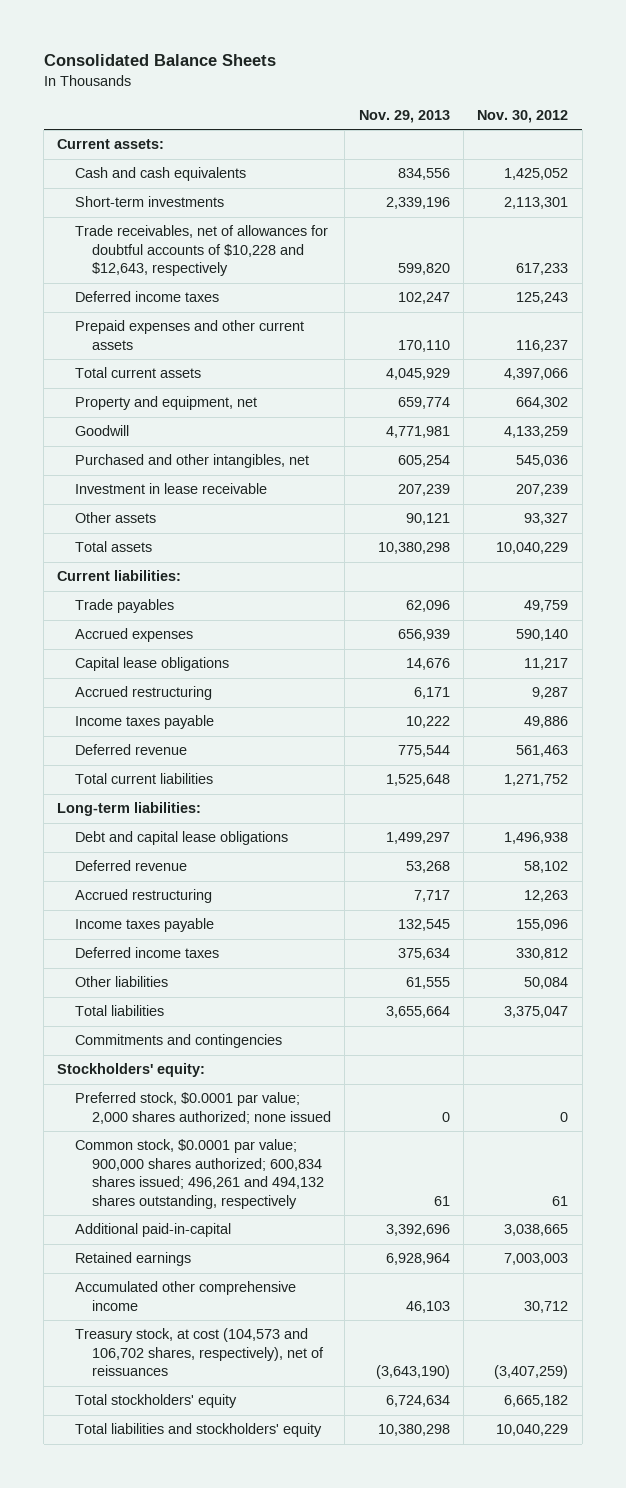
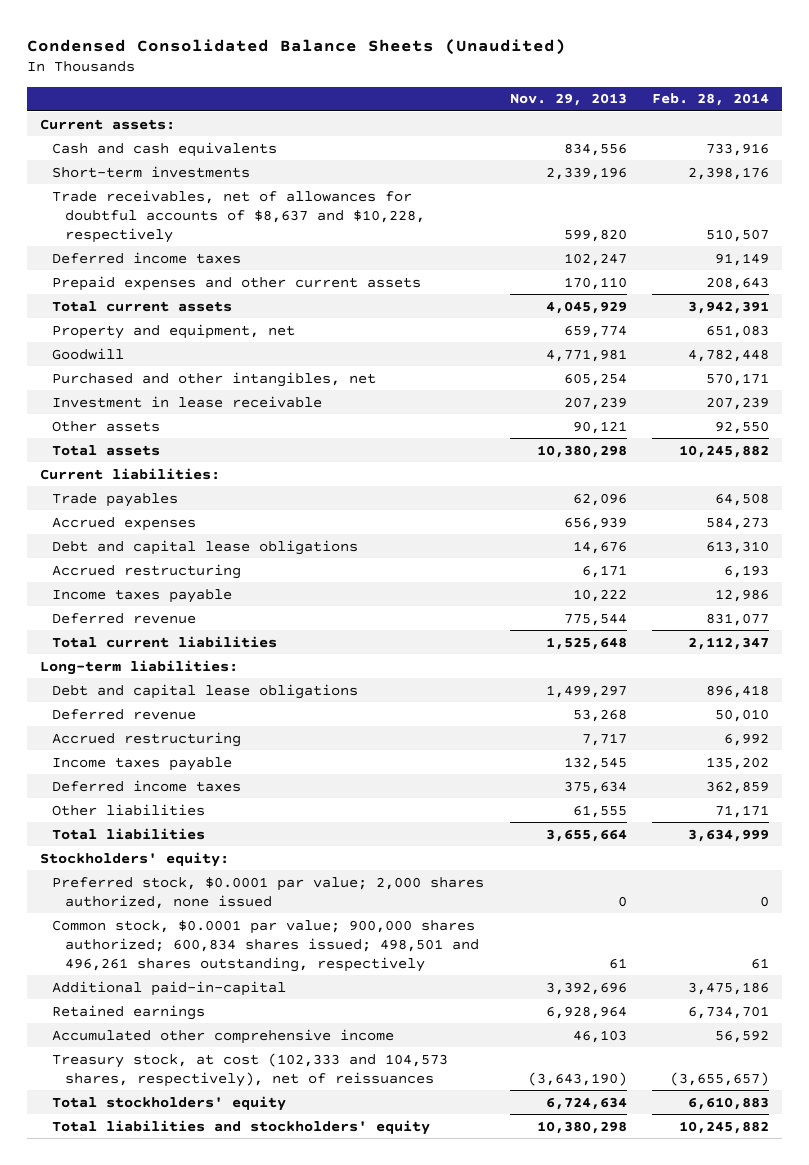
[43,54,276,67] Consolidated Balance Sheets -> [27,38,567,55] Condensed Consolidated Balance Sheets (Unaudited)
[477,109,569,123] Nov. 30, 2012 -> none
none -> [652,93,770,107] Feb. 28, 2014
[74,225,328,277] Trade receivables, net of allowances for doubtful accounts of $10,228 and $12,643, respectively -> [52,189,425,243] Trade receivables, net of allowances for doubtful accounts of $8,637 and $10,228, respectively
[74,657,229,672] Capital lease obligations -> [52,539,359,555] Debt and capital lease obligations
[74,1034,282,1049] Commitments and contingencies -> none
[74,1092,331,1124] Preferred stock, $0.0001 par value; 2,000 shares authorized; none issued -> [52,876,485,909] Preferred stock, $0.0001 par value; 2,000 shares authorized, none issued
[74,1139,324,1209] Common stock, $0.0001 par value; 900,000 shares authorized; 600,834 shares issued; 496,261 and 494,132 shares outstanding, respectively -> [52,919,479,972] Common stock, $0.0001 par value; 900,000 shares authorized; 600,834 shares issued; 498,501 and 496,261 shares outstanding, respectively
[74,1328,324,1377] Treasury stock, at cost (104,573 and 106,702 shares, respectively), net of reissuances -> [52,1052,449,1087] Treasury stock, at cost (102,333 and 104,573 shares, respectively), net of reissuances

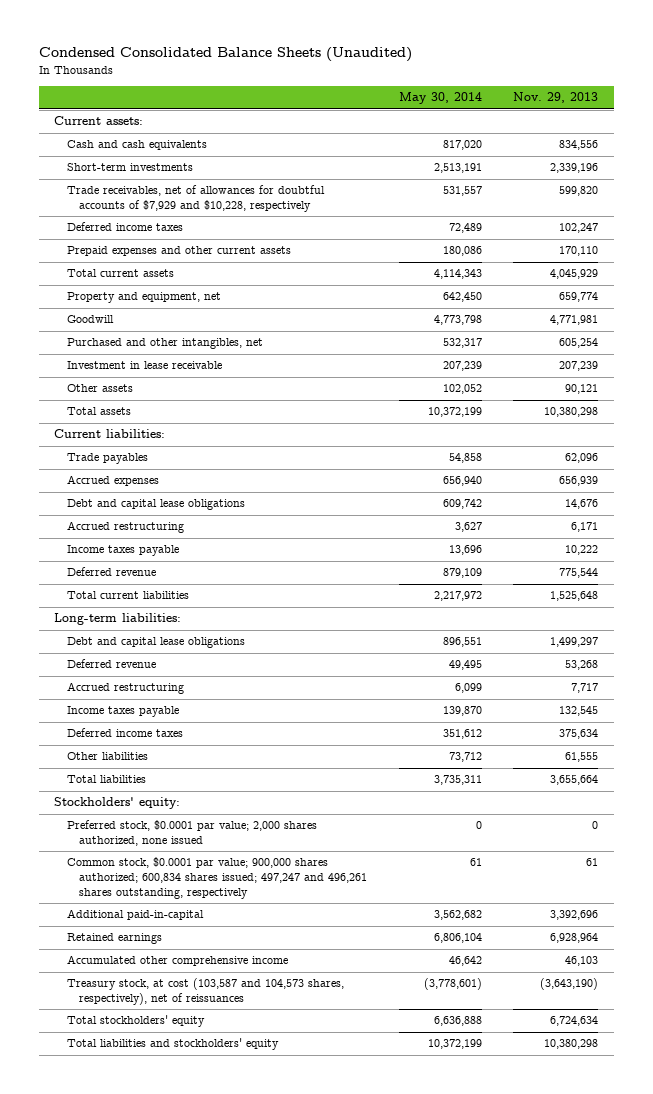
[652,93,770,107] Feb. 28, 2014 -> none
none -> [398,92,482,105] May 30, 2014
[52,189,425,243] Trade receivables, net of allowances for doubtful accounts of $8,637 and $10,228, respectively -> [66,185,325,213] Trade receivables, net of allowances for doubtful accounts of $7,929 and $10,228, respectively
[52,919,479,972] Common stock, $0.0001 par value; 900,000 shares authorized; 600,834 shares issued; 498,501 and 496,261 shares outstanding, respectively -> [66,857,367,899] Common stock, $0.0001 par value; 900,000 shares authorized; 600,834 shares issued; 497,247 and 496,261 shares outstanding, respectively
[52,1052,449,1087] Treasury stock, at cost (102,333 and 104,573 shares, respectively), net of reissuances -> [66,978,344,1006] Treasury stock, at cost (103,587 and 104,573 shares, respectively), net of reissuances

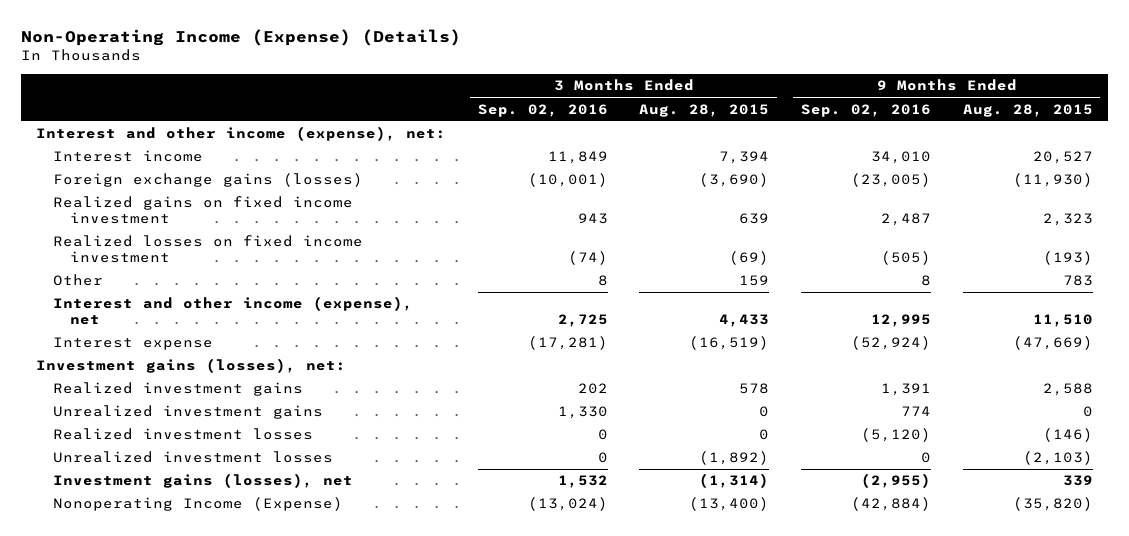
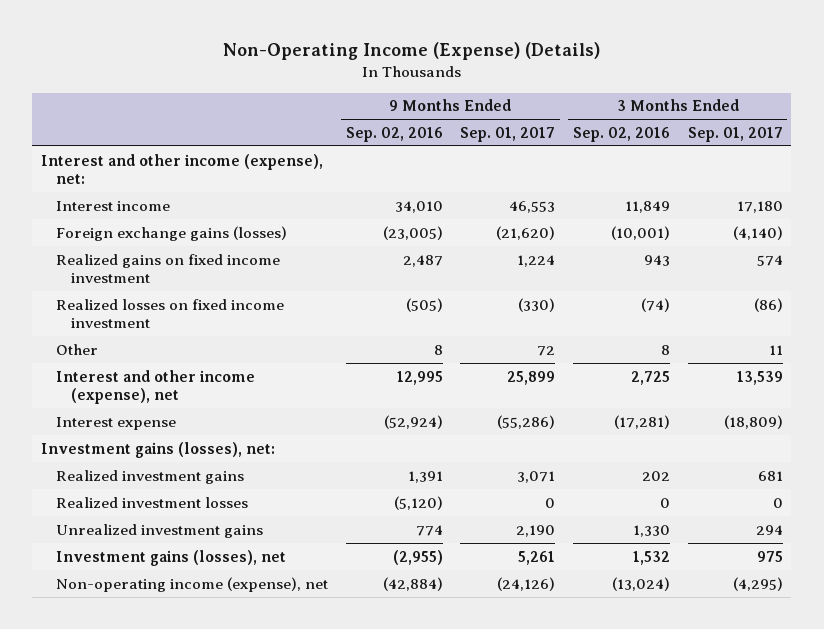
[639,103,770,117] Aug. 28, 2015 -> none
[962,103,1093,117] Aug. 28, 2015 -> none
none -> [460,126,556,142] Sep. 01, 2017
none -> [687,126,783,142] Sep. 01, 2017
[53,451,334,464] Unrealized investment losses -> none
[53,405,324,420] Unrealized investment gains -> [56,523,264,538] Unrealized investment gains
[53,497,344,512] Nonoperating Income (Expense) -> [56,576,329,592] Non-operating income (expense), net

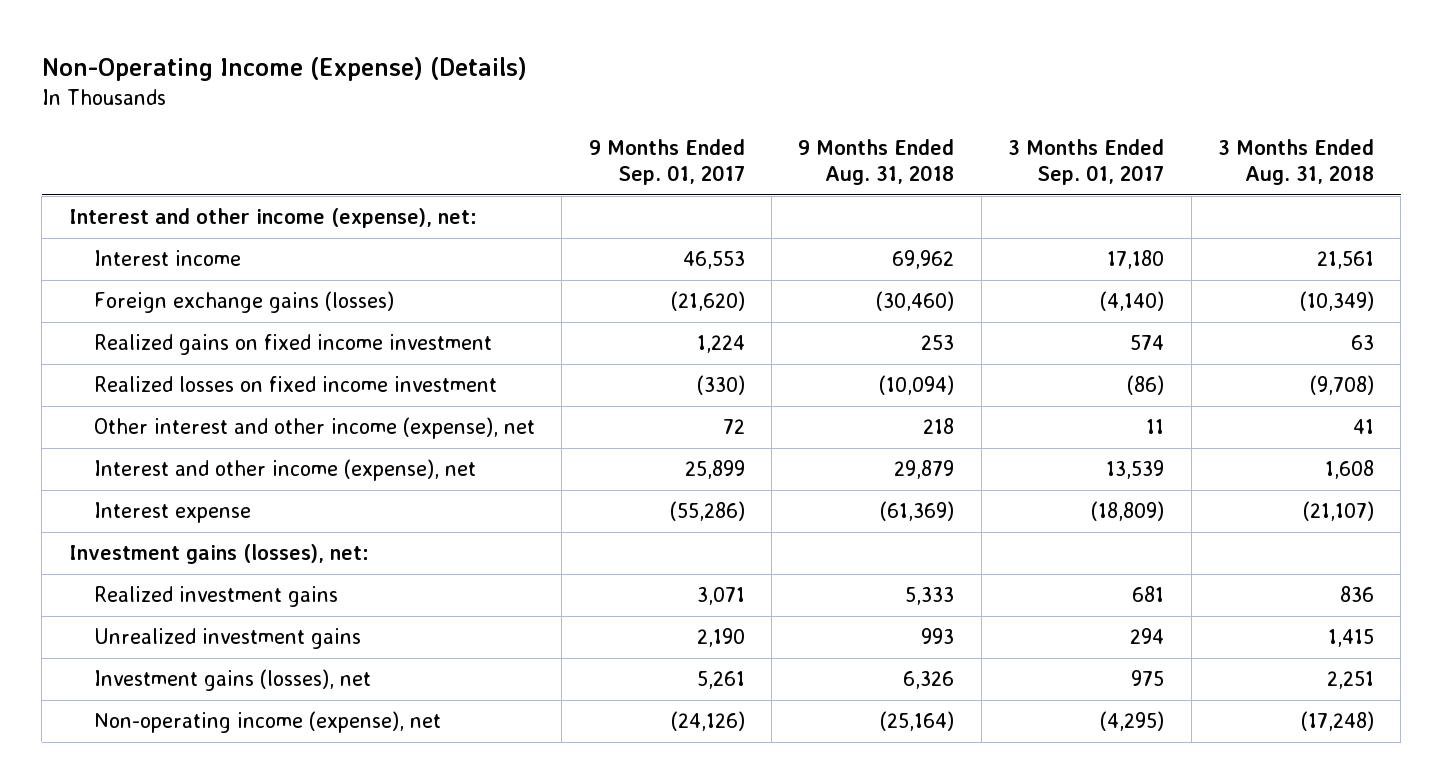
[345,126,443,142] Sep. 02, 2016 -> none
[572,126,670,142] Sep. 02, 2016 -> none
none -> [798,138,955,186] 9 Months Ended Aug. 31, 2018
none -> [1218,138,1375,186] 3 Months Ended Aug. 31, 2018
[56,343,99,355] Other -> [93,417,535,440] Other interest and other income (expense), net
[56,496,249,508] Realized investment losses -> none

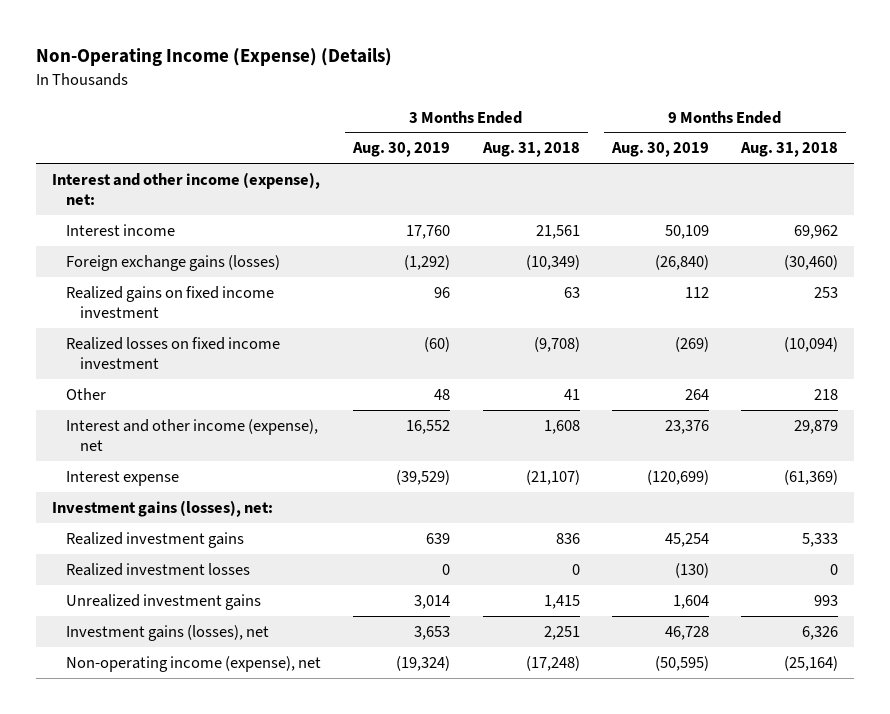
[588,138,745,186] 9 Months Ended Sep. 01, 2017 -> none
[1008,138,1165,186] 3 Months Ended Sep. 01, 2017 -> none
none -> [352,142,451,158] Aug. 30, 2019
none -> [610,142,709,158] Aug. 30, 2019
[93,417,535,440] Other interest and other income (expense), net -> [66,387,107,400] Other
none -> [66,562,251,576] Realized investment losses

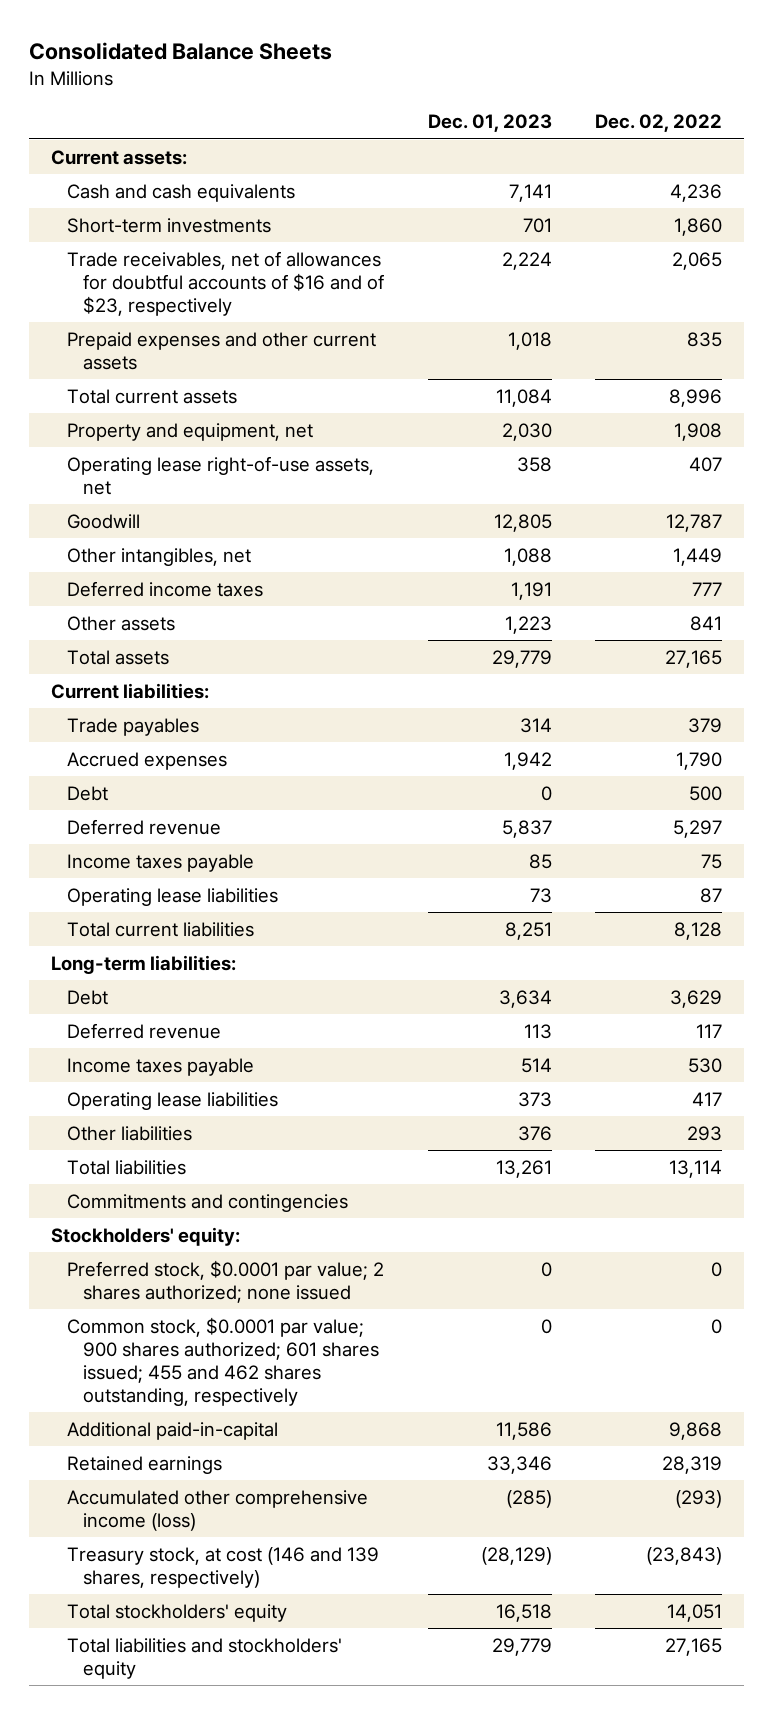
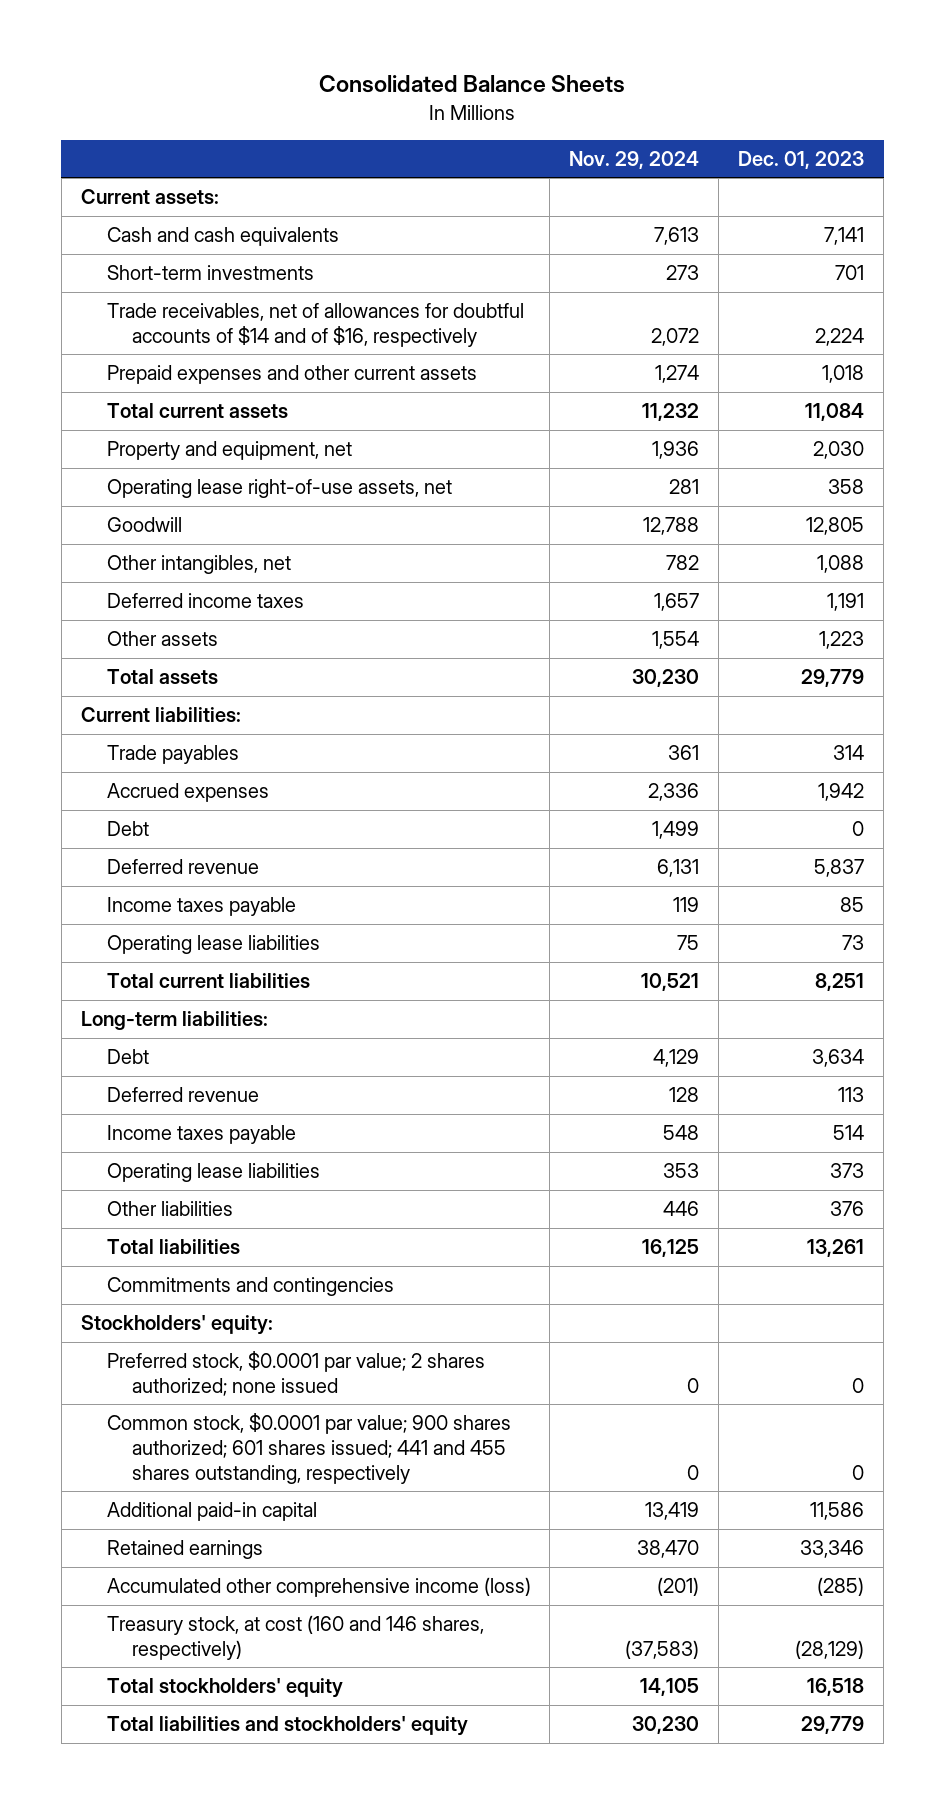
[595,114,723,133] Dec. 02, 2022 -> none
none -> [569,150,700,169] Nov. 29, 2024
[67,250,385,316] Trade receivables, net of allowances for doubtful accounts of $16 and of $23, respectively -> [106,303,524,347] Trade receivables, net of allowances for doubtful accounts of $14 and of $16, respectively
[67,1316,380,1406] Common stock, $0.0001 par value; 900 shares authorized; 601 shares issued; 455 and 462 shares outstanding, respectively -> [106,1413,511,1484] Common stock, $0.0001 par value; 900 shares authorized; 601 shares issued; 441 and 455 shares outstanding, respectively
[67,1421,279,1440] Additional paid-in-capital -> [106,1502,317,1522] Additional paid-in capital
[67,1546,380,1588] Treasury stock, at cost (146 and 139 shares, respectively) -> [106,1615,484,1660] Treasury stock, at cost (160 and 146 shares, respectively)

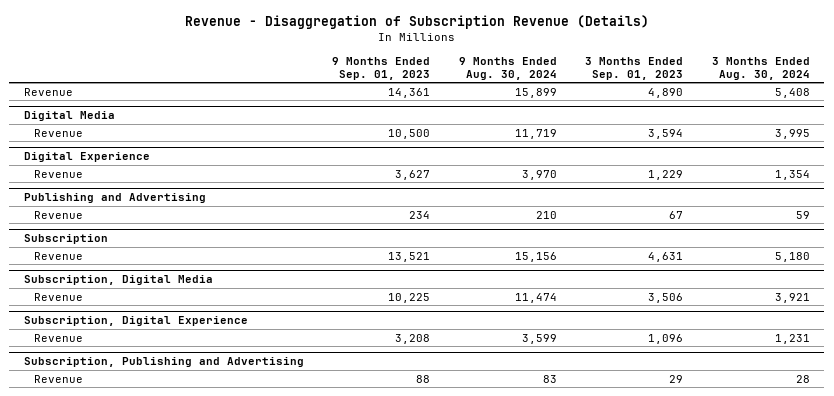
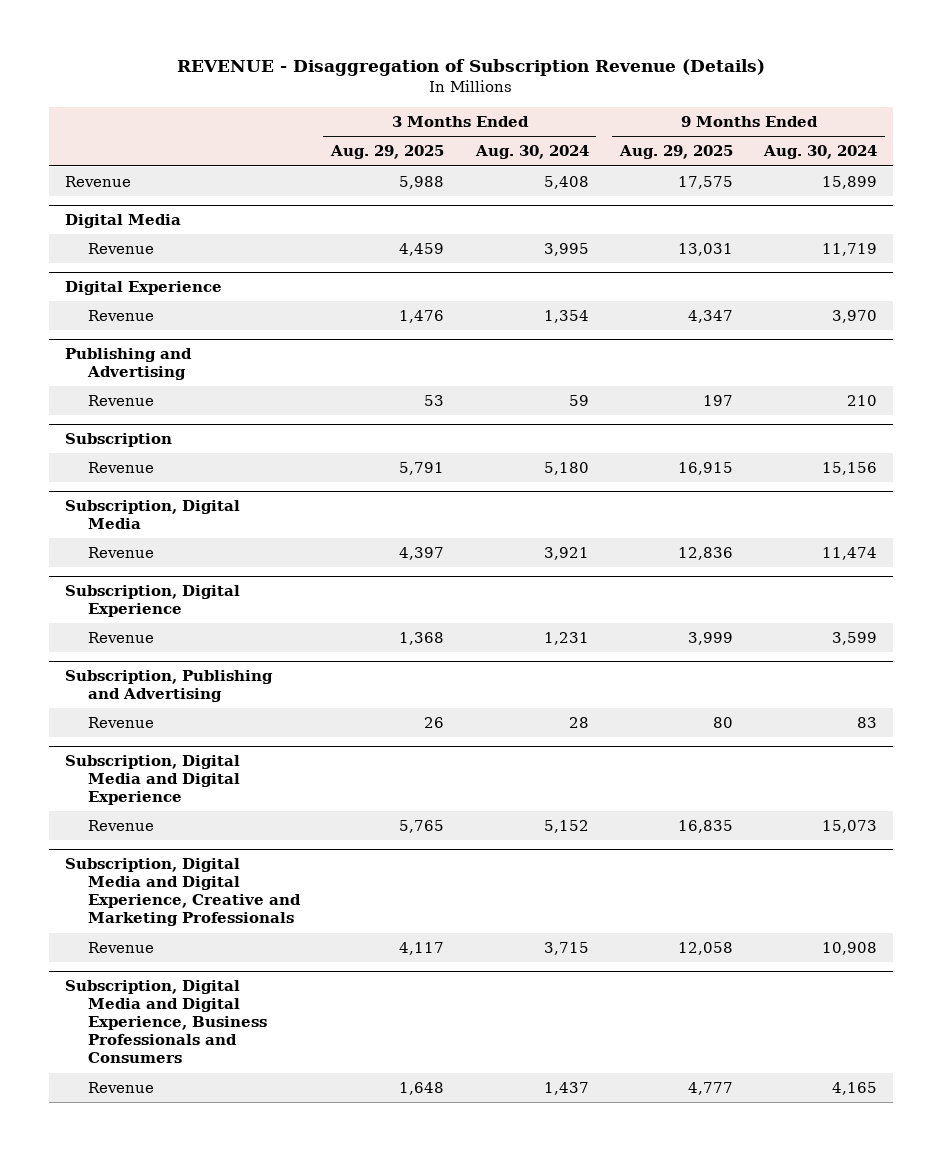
[184,15,649,30] Revenue - Disaggregation of Subscription Revenue (Details) -> [177,59,766,77] REVENUE - Disaggregation of Subscription Revenue (Details)
[332,56,431,80] 9 Months Ended Sep. 01, 2023 -> none
[585,56,684,80] 3 Months Ended Sep. 01, 2023 -> none
none -> [330,145,445,160] Aug. 29, 2025
none -> [619,145,734,160] Aug. 29, 2025
none -> [64,755,240,806] Subscription, Digital Media and Digital Experience
none -> [87,820,154,832] Revenue
none -> [64,858,301,927] Subscription, Digital Media and Digital Experience, Creative and Marketing Professionals
none -> [87,942,154,954] Revenue
none -> [64,980,267,1064] Subscription, Digital Media and Digital Experience, Business Professionals and Consumers
none -> [87,1082,154,1094] Revenue

